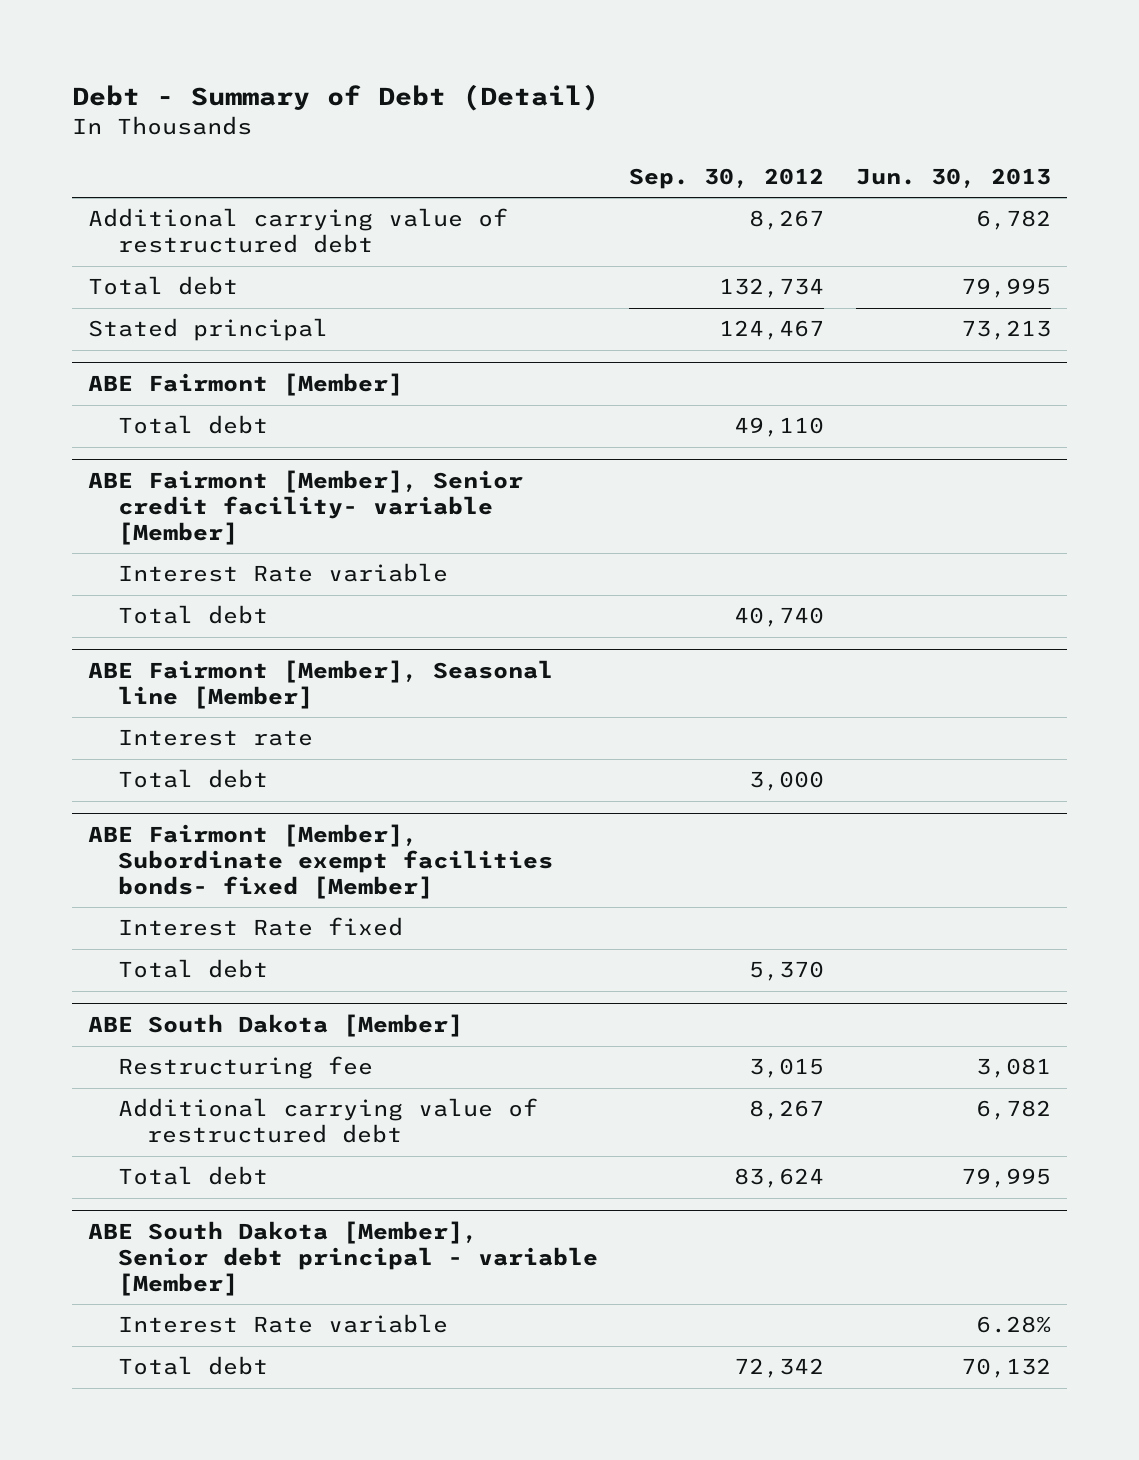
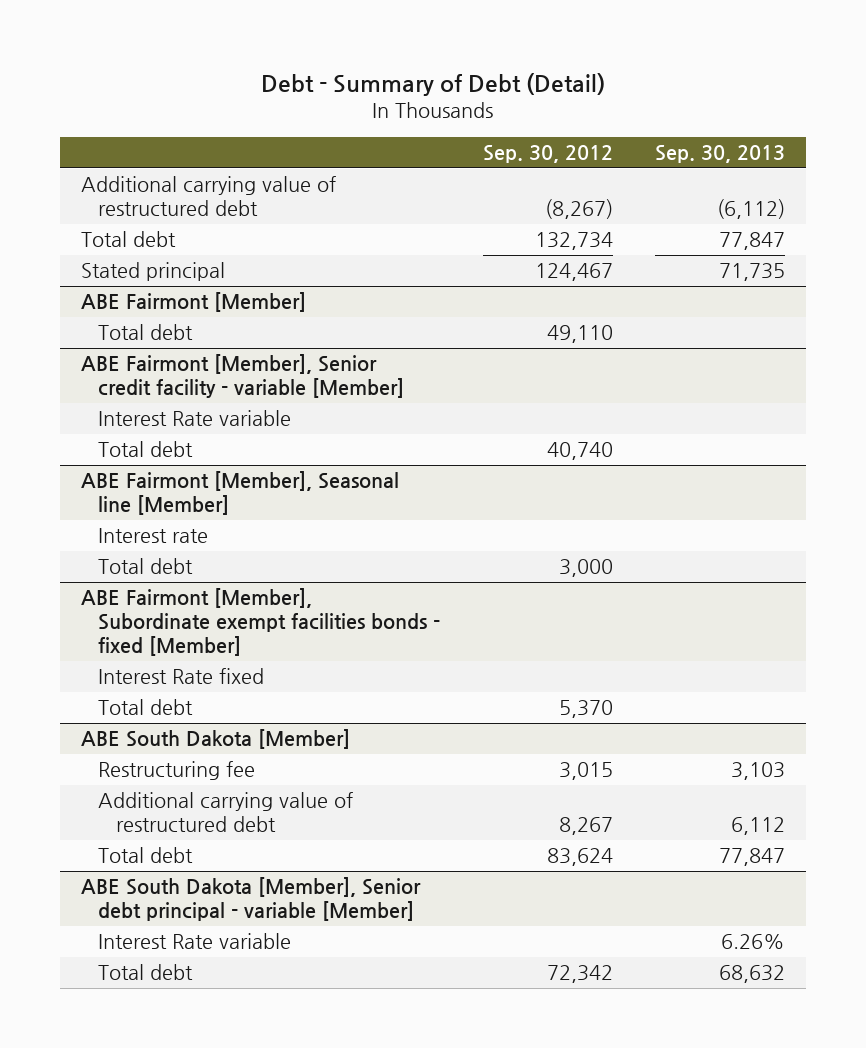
[856,167,1052,188] Jun. 30, 2013 -> none
none -> [654,145,785,164] Sep. 30, 2013
[749,210,825,231] 8,267 -> [544,199,613,220] (8,267)
[87,470,523,545] ABE Fairmont [Member], Senior credit facility- variable [Member] -> [81,354,405,399] ABE Fairmont [Member], Senior credit facility - variable [Member]
[87,824,553,899] ABE Fairmont [Member], Subordinate exempt facilities bonds- fixed [Member] -> [81,588,441,657] ABE Fairmont [Member], Subordinate exempt facilities bonds - fixed [Member]

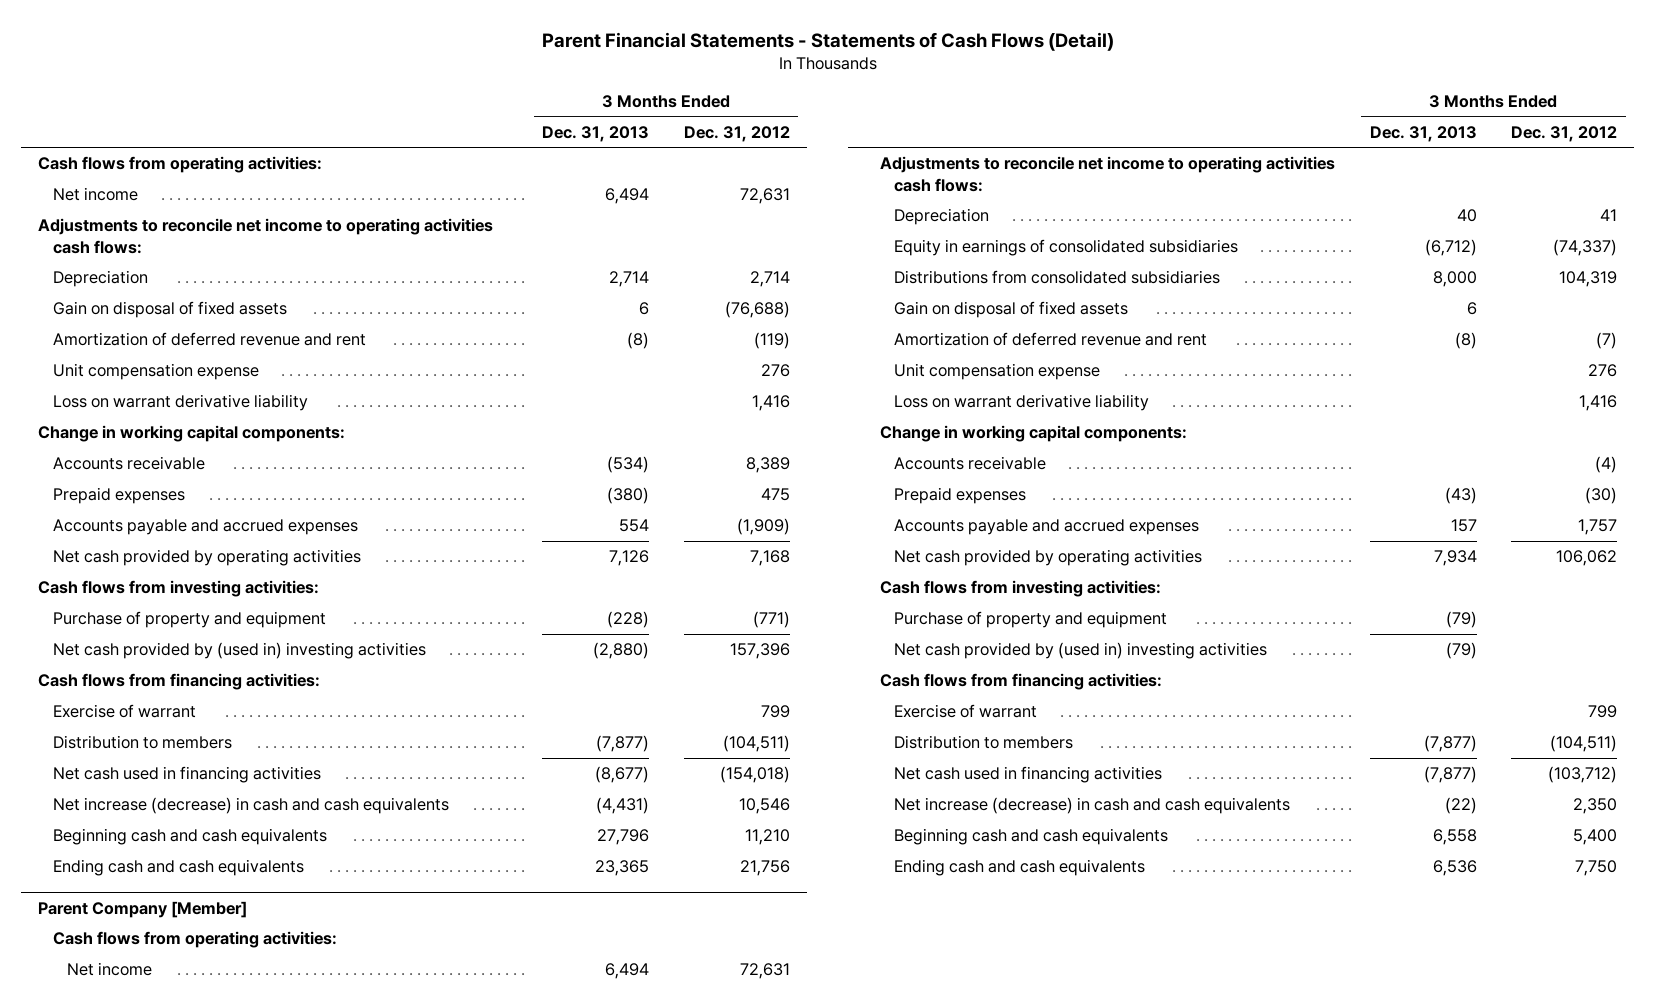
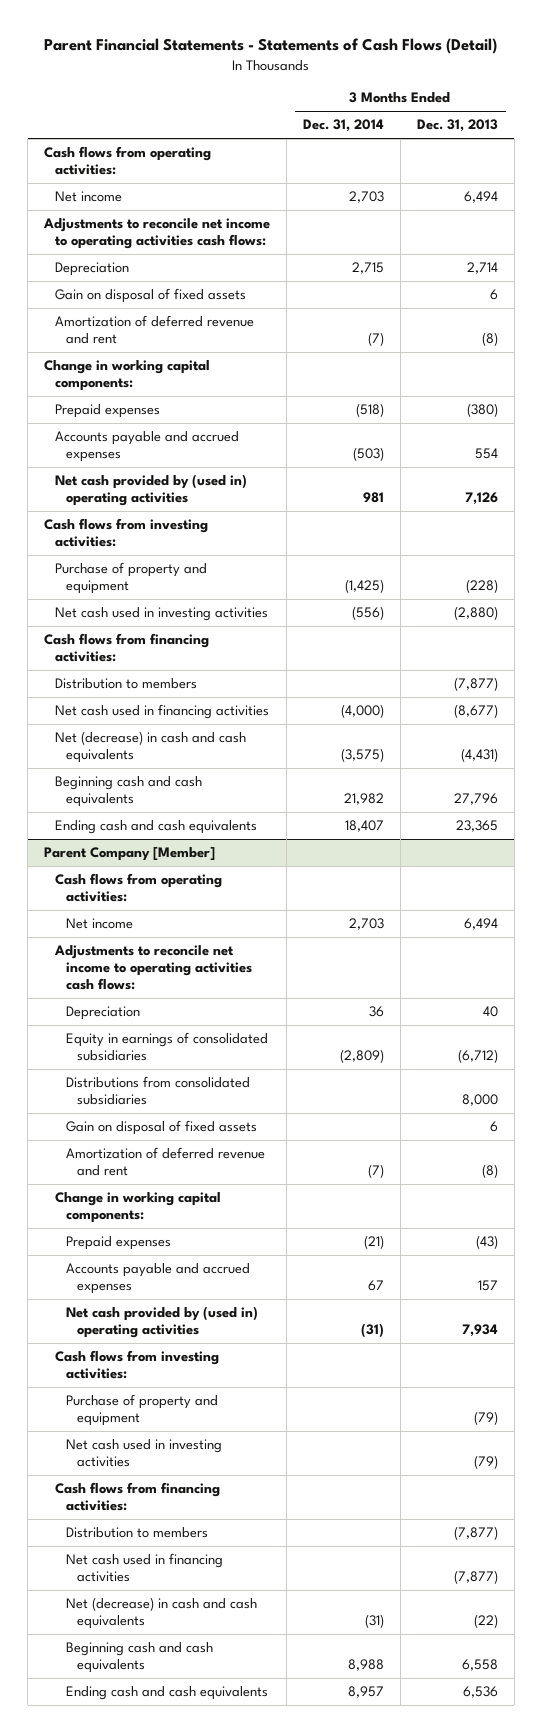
[683,126,790,143] Dec. 31, 2012 -> none
none -> [302,119,384,133] Dec. 31, 2014
[52,363,259,381] Unit compensation expense -> none
[52,394,308,412] Loss on warrant derivative liability -> none
[52,456,205,471] Accounts receivable -> none
[52,549,361,567] Net cash provided by operating activities -> [55,474,248,507] Net cash provided by (used in) operating activities
[52,642,426,660] Net cash provided by (used in) investing activities -> [55,607,269,622] Net cash used in investing activities
[52,704,196,719] Exercise of warrant -> none
[52,797,449,815] Net increase (decrease) in cash and cash equivalents -> [55,731,247,764] Net (decrease) in cash and cash equivalents
[894,363,1101,381] Unit compensation expense -> none
[894,394,1150,412] Loss on warrant derivative liability -> none
[894,456,1047,471] Accounts receivable -> none
[894,549,1203,567] Net cash provided by operating activities -> [66,1306,259,1339] Net cash provided by (used in) operating activities
[894,642,1268,660] Net cash provided by (used in) investing activities -> [66,1439,223,1468] Net cash used in investing activities
[894,704,1038,719] Exercise of warrant -> none
[894,797,1291,815] Net increase (decrease) in cash and cash equivalents -> [66,1597,258,1630] Net (decrease) in cash and cash equivalents

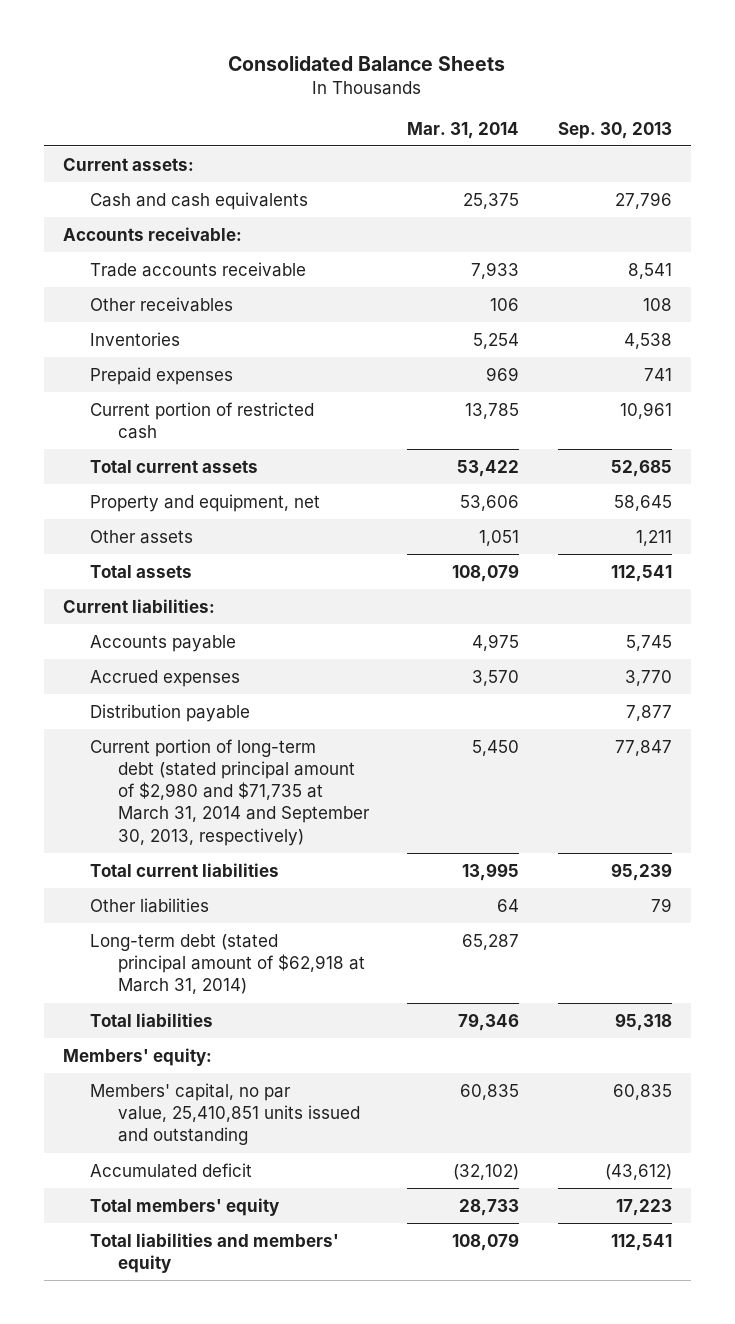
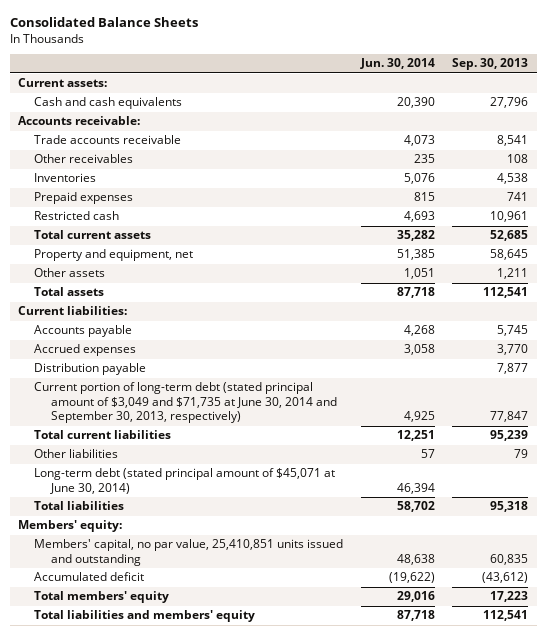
[407,121,520,139] Mar. 31, 2014 -> none
none -> [359,58,435,70] Jun. 30, 2014
[90,401,315,440] Current portion of restricted cash -> [34,211,120,221] Restricted cash
[90,738,370,846] Current portion of long-term debt (stated principal amount of $2,980 and $71,735 at March 31, 2014 and September 30, 2013, respectively) -> [34,382,337,424] Current portion of long-term debt (stated principal amount of $3,049 and $71,735 at June 30, 2014 and September 30, 2013, respectively)
[90,933,365,995] Long-term debt (stated principal amount of $62,918 at March 31, 2014) -> [34,468,336,494] Long-term debt (stated principal amount of $45,071 at June 30, 2014)

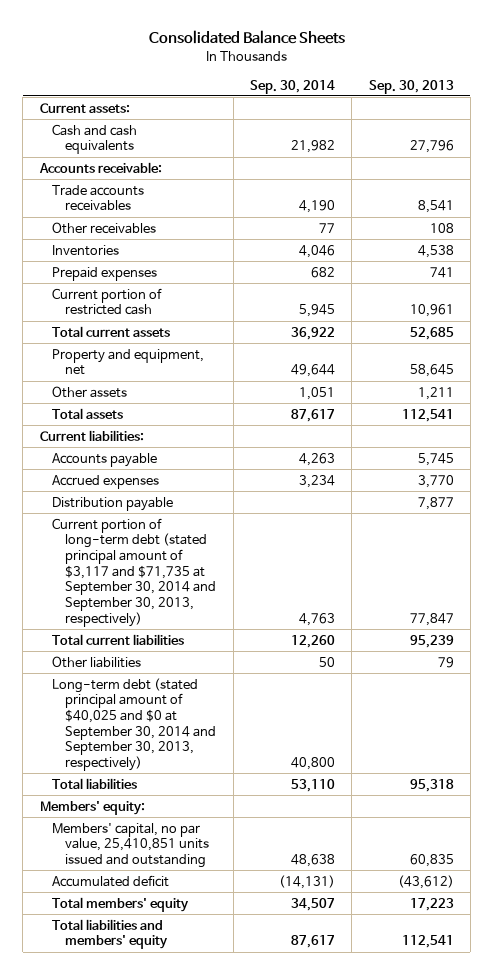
[359,58,435,70] Jun. 30, 2014 -> none
none -> [249,79,335,94] Sep. 30, 2014
[34,135,182,145] Trade accounts receivable -> [52,184,145,212] Trade accounts receivables
[34,211,120,221] Restricted cash -> [52,287,163,316] Current portion of restricted cash
[34,382,337,424] Current portion of long-term debt (stated principal amount of $3,049 and $71,735 at June 30, 2014 and September 30, 2013, respectively) -> [52,517,217,627] Current portion of long-term debt (stated principal amount of $3,117 and $71,735 at September 30, 2014 and September 30, 2013, respectively)
[34,468,336,494] Long-term debt (stated principal amount of $45,071 at June 30, 2014) -> [52,677,217,771] Long-term debt (stated principal amount of $40,025 and $0 at September 30, 2014 and September 30, 2013, respectively)

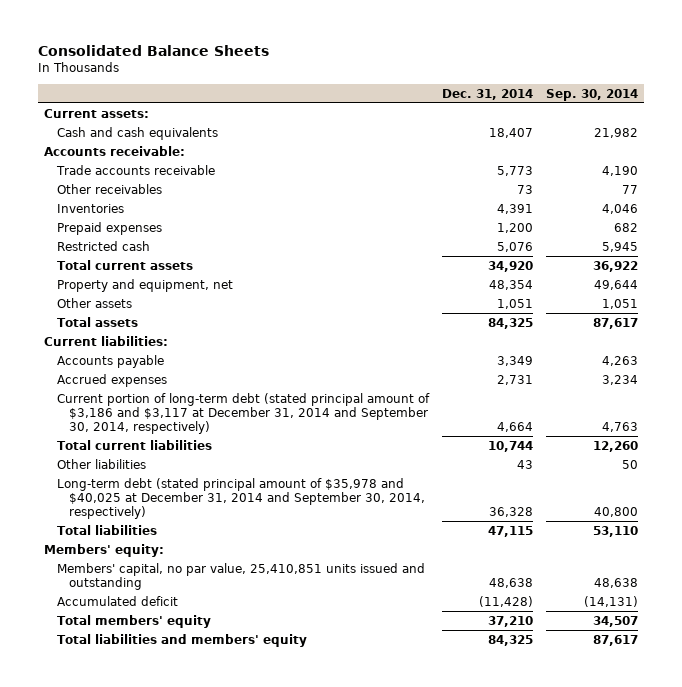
[368,79,454,94] Sep. 30, 2013 -> none
none -> [441,89,533,101] Dec. 31, 2014
[52,184,145,212] Trade accounts receivables -> [55,164,215,175] Trade accounts receivable
[52,287,163,316] Current portion of restricted cash -> [56,240,150,251] Restricted cash
[52,496,174,511] Distribution payable -> none
[52,517,217,627] Current portion of long-term debt (stated principal amount of $3,117 and $71,735 at September 30, 2014 and September 30, 2013, respectively) -> [56,392,430,435] Current portion of long-term debt (stated principal amount of $3,186 and $3,117 at December 31, 2014 and September 30, 2014, respectively)
[52,677,217,771] Long-term debt (stated principal amount of $40,025 and $0 at September 30, 2014 and September 30, 2013, respectively) -> [56,477,426,520] Long-term debt (stated principal amount of $35,978 and $40,025 at December 31, 2014 and September 30, 2014, respectively)

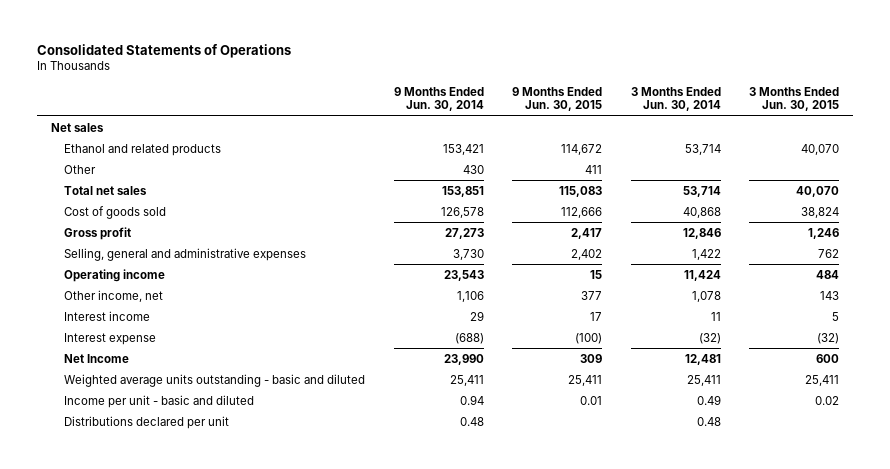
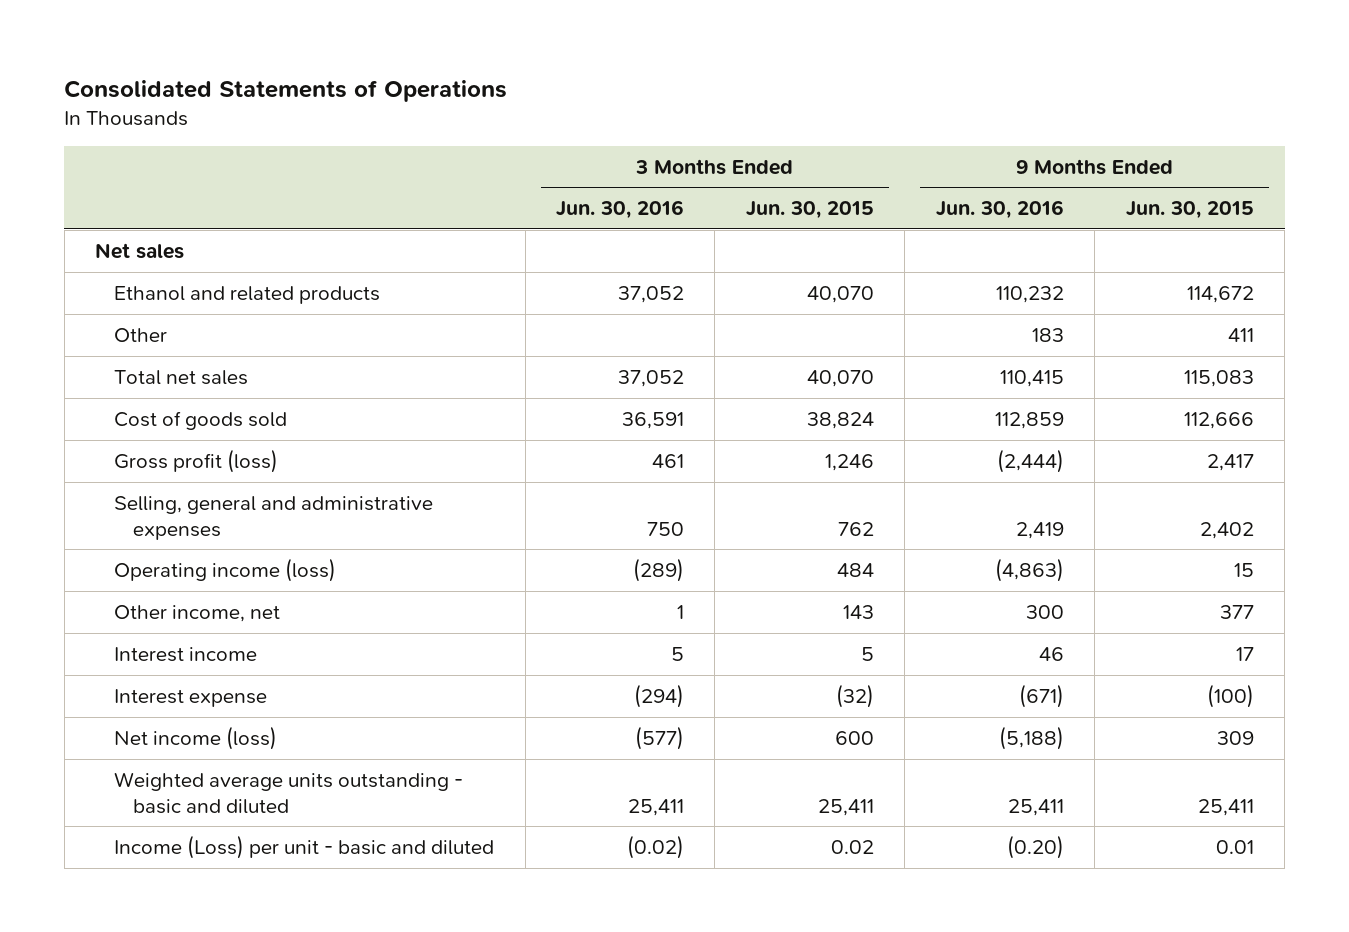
[393,86,484,112] 9 Months Ended Jun. 30, 2014 -> none
[630,86,721,112] 3 Months Ended Jun. 30, 2014 -> none
none -> [556,200,685,220] Jun. 30, 2016
none -> [935,200,1064,220] Jun. 30, 2016
[64,226,132,240] Gross profit -> [114,448,279,473] Gross profit (loss)
[64,268,166,282] Operating income -> [114,557,337,582] Operating income (loss)
[64,353,130,363] Net Income -> [114,725,278,750] Net income (loss)
[64,415,230,429] Distributions declared per unit -> none
[64,394,255,408] Income per unit - basic and diluted -> [114,834,495,859] Income (Loss) per unit - basic and diluted

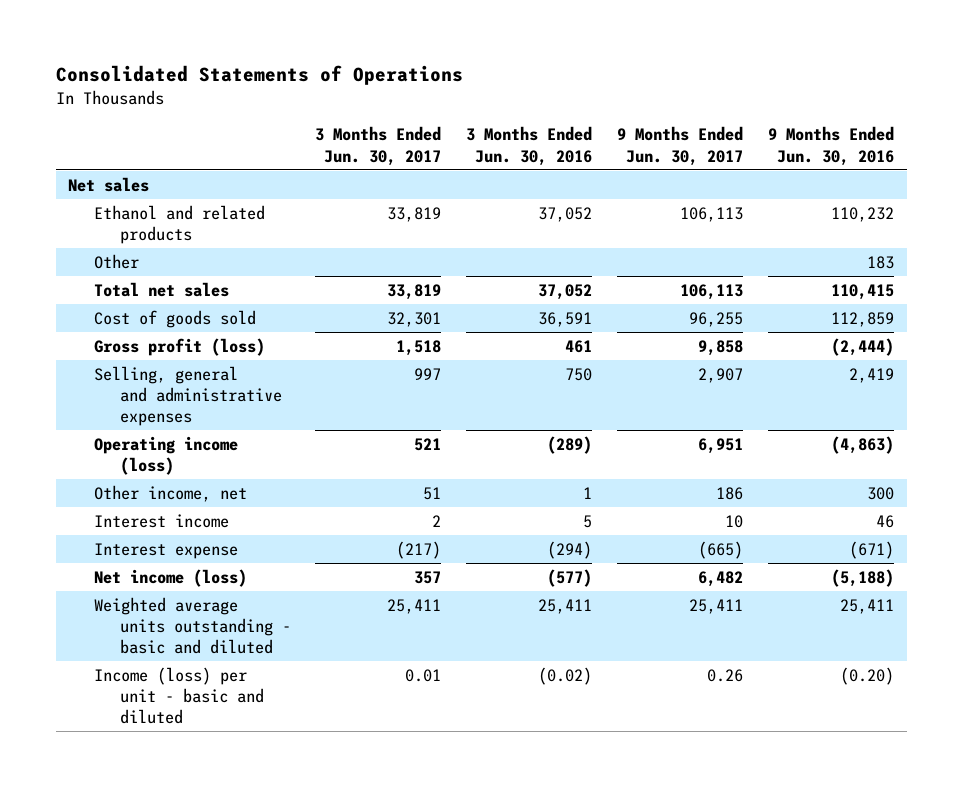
[745,201,874,220] Jun. 30, 2015 -> none
[1125,201,1254,220] Jun. 30, 2015 -> none
none -> [315,126,442,166] 3 Months Ended Jun. 30, 2017
none -> [617,126,744,166] 9 Months Ended Jun. 30, 2017
[114,834,495,859] Income (Loss) per unit - basic and diluted -> [93,666,264,725] Income (loss) per unit - basic and diluted

